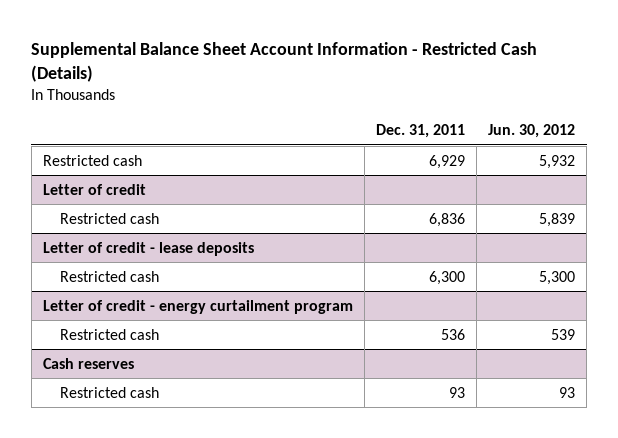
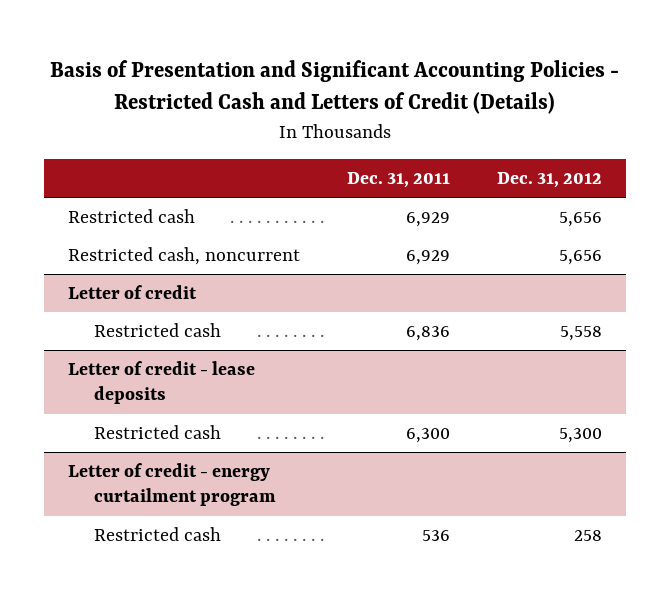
[31,42,538,83] Supplemental Balance Sheet Account Information - Restricted Cash (Details) -> [50,59,620,115] Basis of Presentation and Significant Accounting Policies - Restricted Cash and Letters of Credit (Details)
[488,124,576,139] Jun. 30, 2012 -> none
none -> [497,171,603,188] Dec. 31, 2012
none -> [67,247,300,266] Restricted cash, noncurrent
[42,357,134,369] Cash reserves -> none
[59,386,159,398] Restricted cash -> none

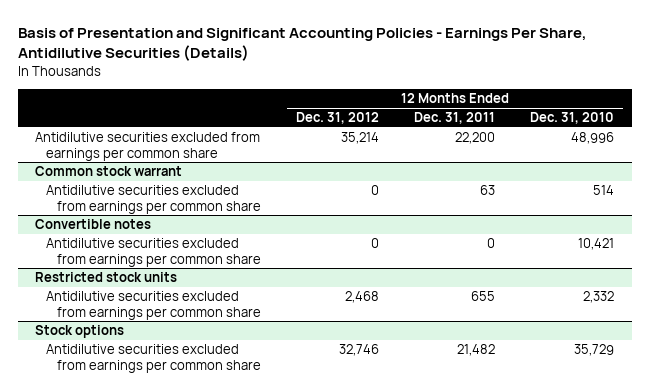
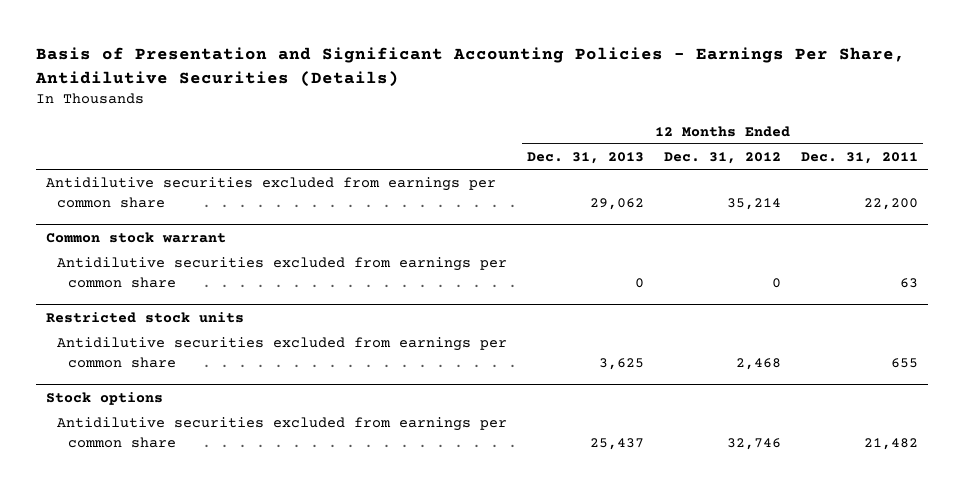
[530,112,615,125] Dec. 31, 2010 -> none
none -> [527,152,645,165] Dec. 31, 2013
[35,219,152,230] Convertible notes -> none
[46,238,261,267] Antidilutive securities excluded from earnings per common share -> none

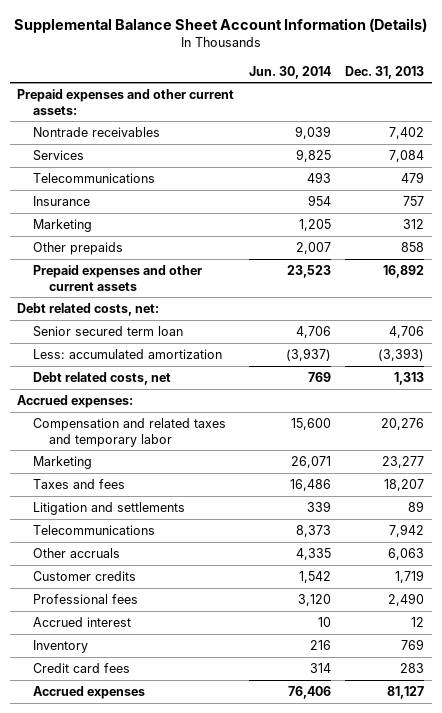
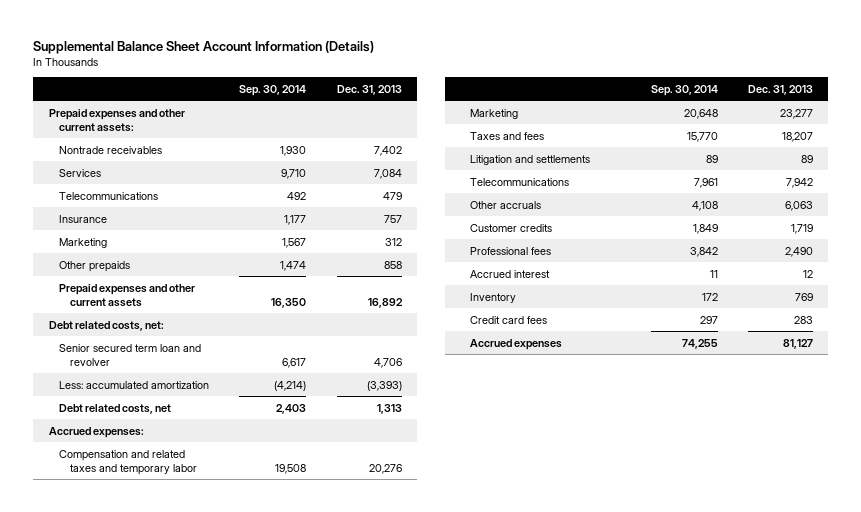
[248,65,331,79] Jun. 30, 2014 -> none
none -> [239,84,307,96] Sep. 30, 2014
[33,325,184,337] Senior secured term loan -> [59,343,202,366] Senior secured term loan and revolver

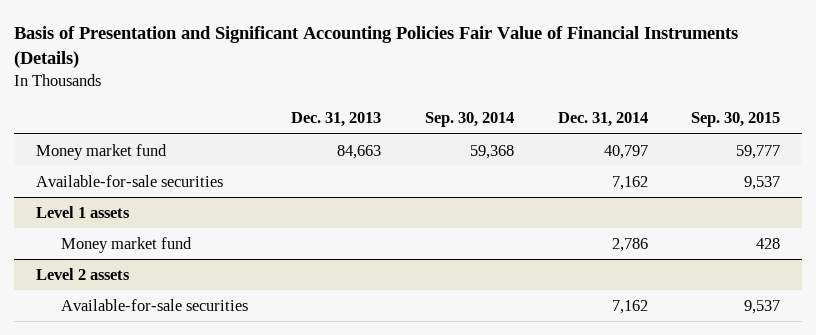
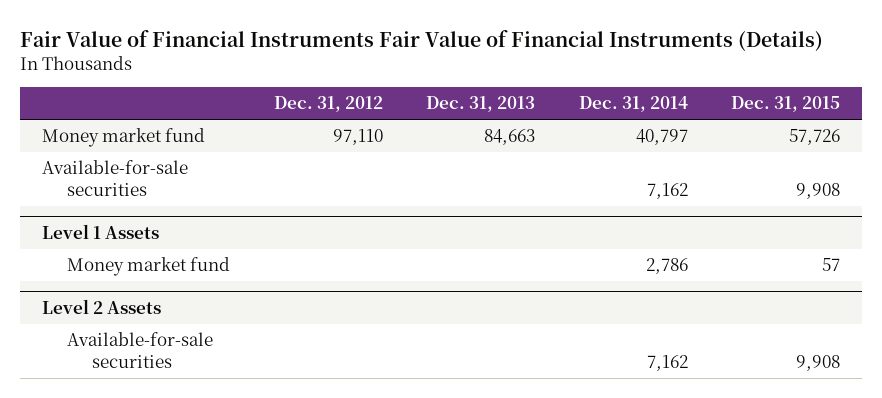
[13,25,738,69] Basis of Presentation and Significant Accounting Policies Fair Value of Financial Instruments (Details) -> [20,29,824,51] Fair Value of Financial Instruments Fair Value of Financial Instruments (Details)
[424,112,514,128] Sep. 30, 2014 -> none
[691,112,781,128] Sep. 30, 2015 -> none
none -> [273,96,383,113] Dec. 31, 2012
none -> [730,96,840,113] Dec. 31, 2015
[35,205,130,218] Level 1 assets -> [41,224,159,240] Level 1 Assets
[35,267,130,280] Level 2 assets -> [41,299,161,315] Level 2 Assets

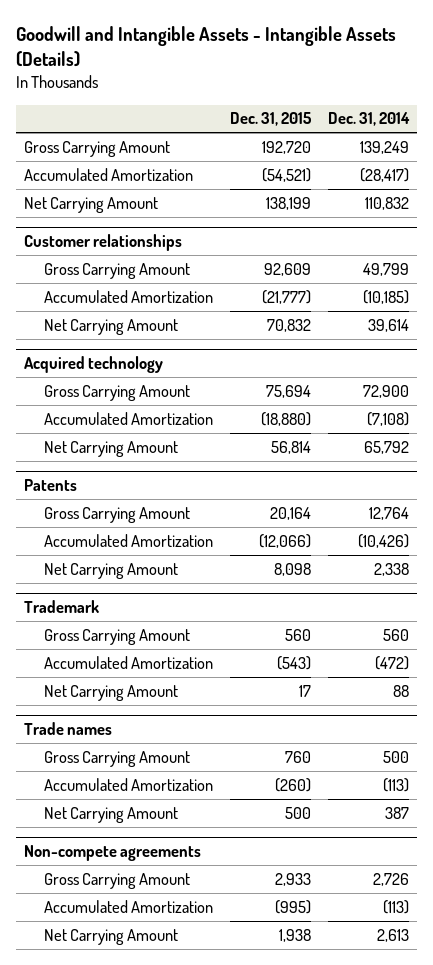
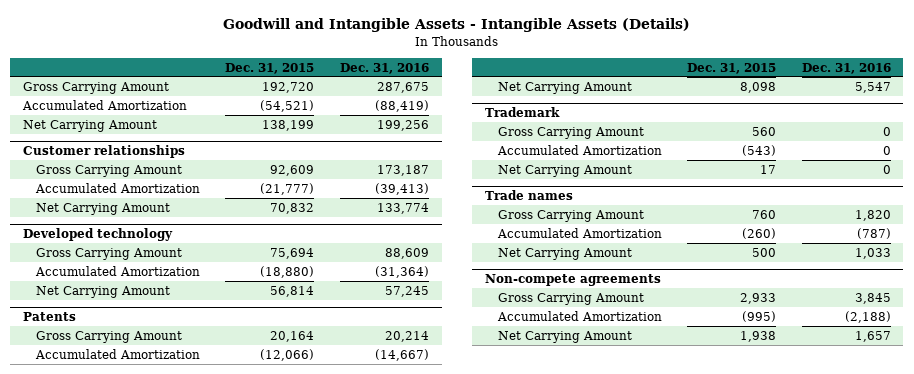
[327,112,410,127] Dec. 31, 2014 -> none
none -> [339,62,429,74] Dec. 31, 2016
[24,356,164,374] Acquired technology -> [23,228,174,242] Developed technology

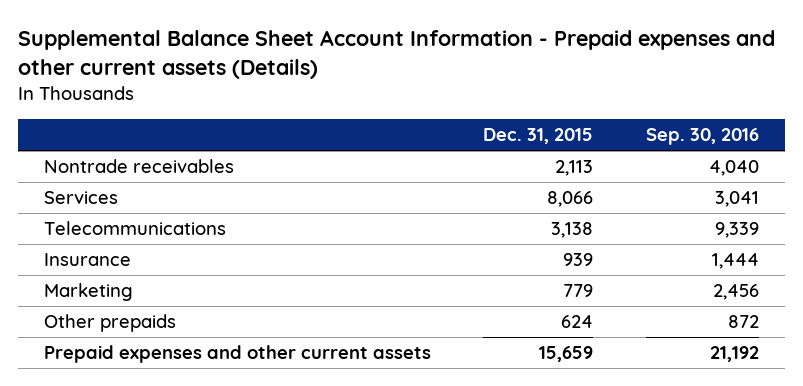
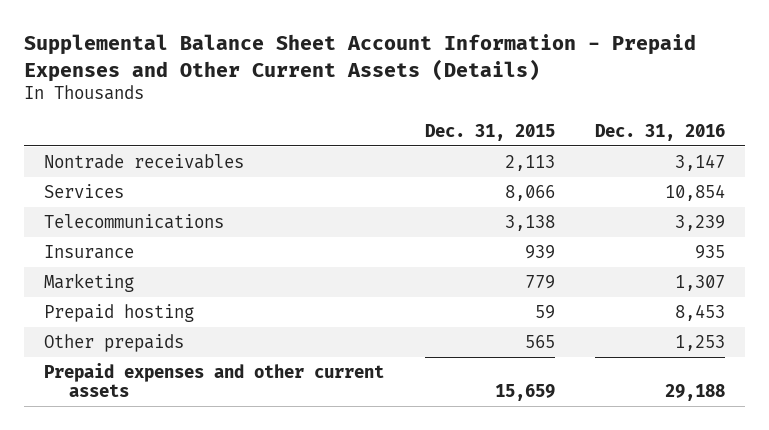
[17,30,775,80] Supplemental Balance Sheet Account Information - Prepaid expenses and other current assets (Details) -> [24,34,697,82] Supplemental Balance Sheet Account Information - Prepaid Expenses and Other Current Assets (Details)
[645,128,759,146] Sep. 30, 2016 -> none
none -> [594,123,725,141] Dec. 31, 2016
none -> [44,303,195,322] Prepaid hosting
[561,315,594,329] 624 -> [524,334,555,348] 565

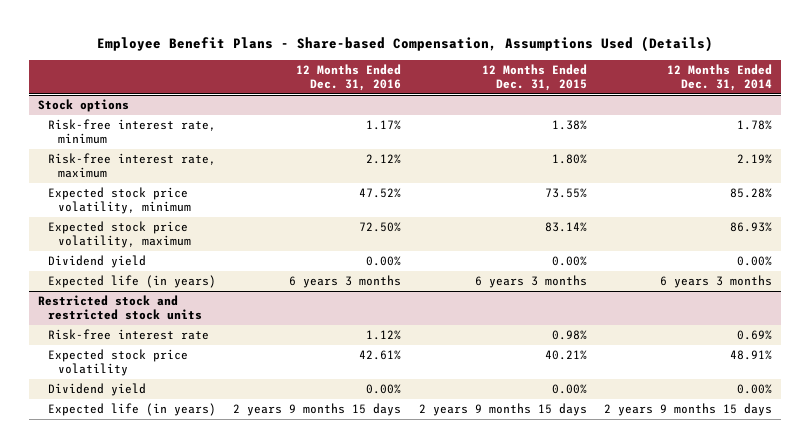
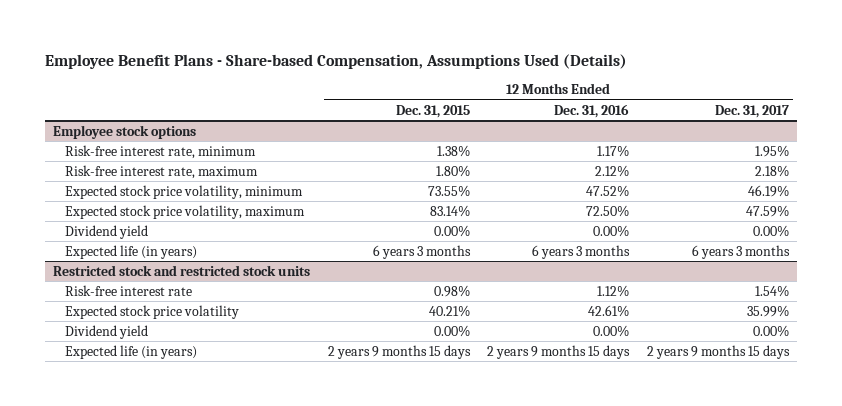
[667,63,773,92] 12 Months Ended Dec. 31, 2014 -> none
none -> [714,104,789,118] Dec. 31, 2017
[38,99,130,113] Stock options -> [53,124,197,139] Employee stock options

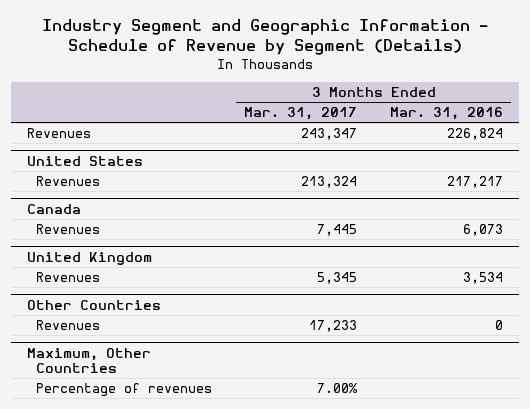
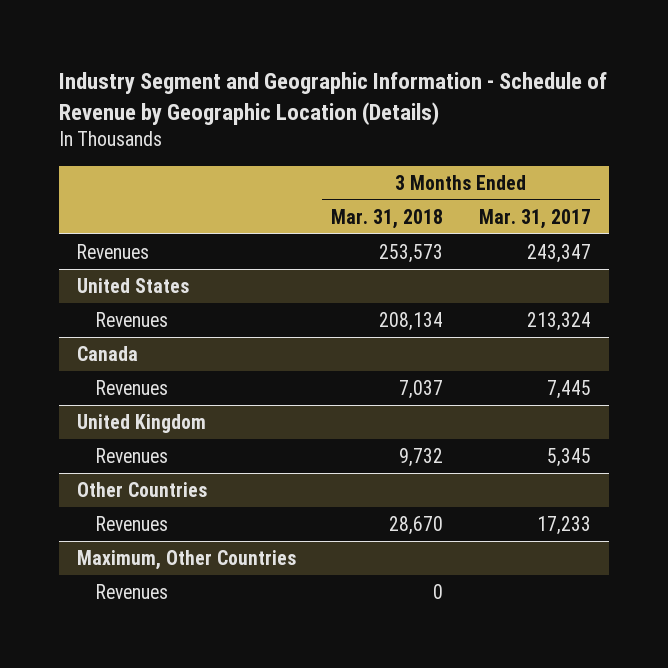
[41,19,488,56] Industry Segment and Geographic Information - Schedule of Revenue by Segment (Details) -> [58,72,607,125] Industry Segment and Geographic Information - Schedule of Revenue by Geographic Location (Details)
[389,107,503,121] Mar. 31, 2016 -> none
none -> [331,208,444,229] Mar. 31, 2018
[36,383,213,398] Percentage of revenues -> none
none -> [95,583,168,599] Revenues

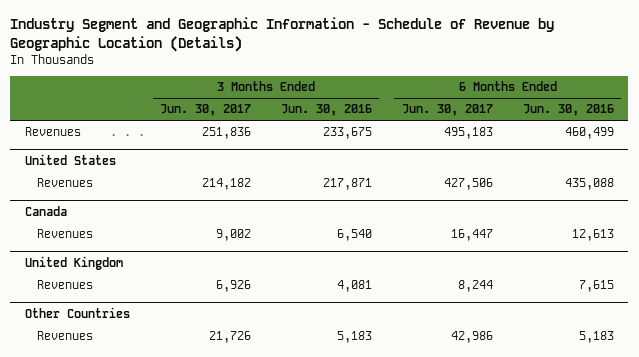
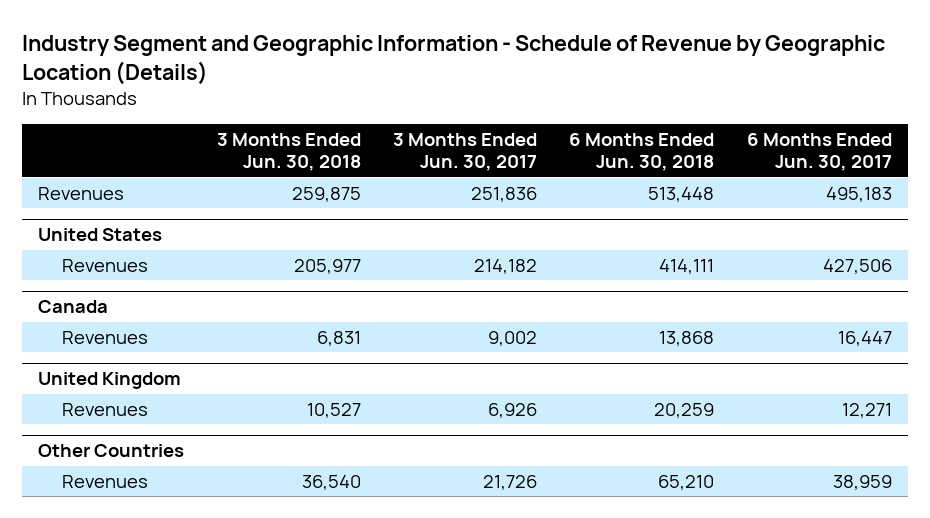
[280,104,372,117] Jun. 30, 2016 -> none
[522,104,614,117] Jun. 30, 2016 -> none
none -> [216,132,361,172] 3 Months Ended Jun. 30, 2018
none -> [569,132,715,172] 6 Months Ended Jun. 30, 2018
[457,280,493,293] 8,244 -> [841,402,892,418] 12,271
[450,331,493,344] 42,986 -> [832,474,892,490] 38,959

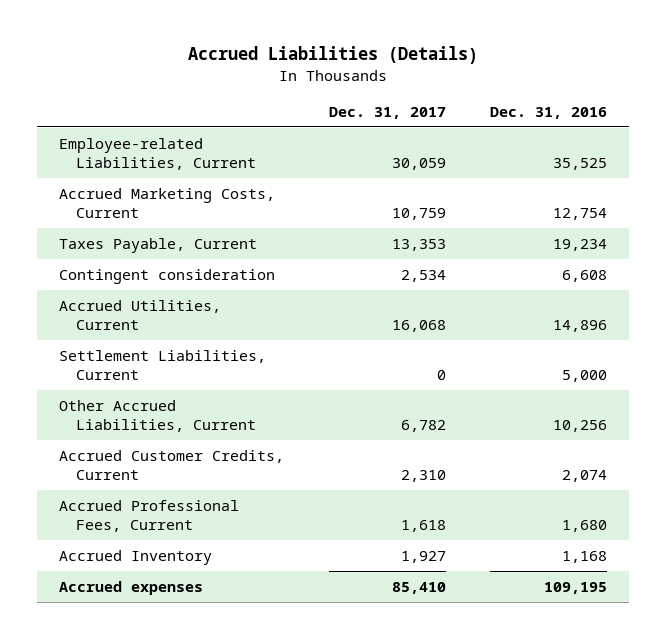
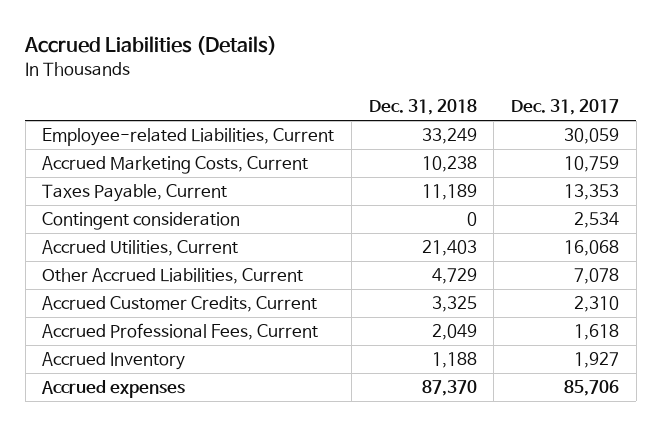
[489,106,607,119] Dec. 31, 2016 -> none
none -> [368,99,477,116] Dec. 31, 2018
[59,349,267,381] Settlement Liabilities, Current -> none
[400,420,446,433] 6,782 -> [573,268,619,285] 7,078
[391,581,446,594] 85,410 -> [563,380,619,397] 85,706

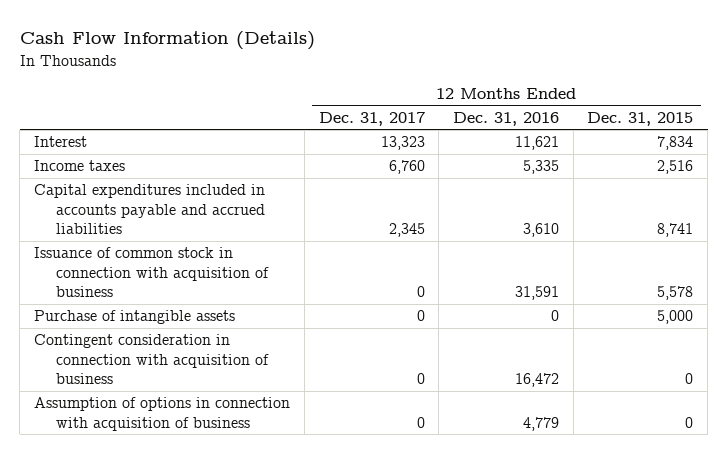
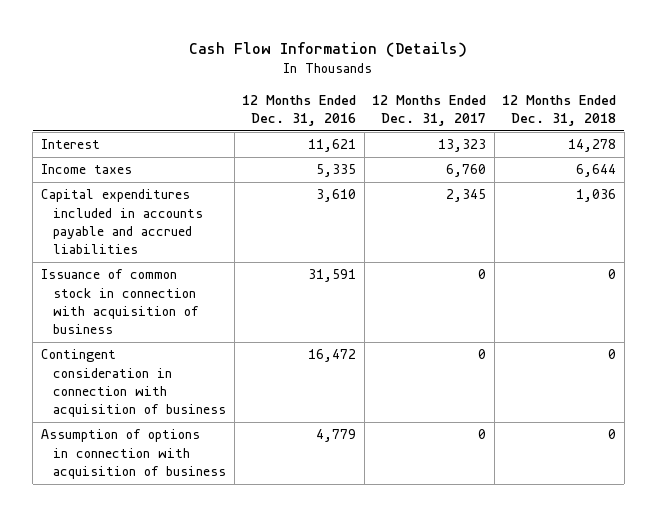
[587,111,694,126] Dec. 31, 2015 -> none
none -> [502,94,617,127] 12 Months Ended Dec. 31, 2018
[34,310,236,325] Purchase of intangible assets -> none

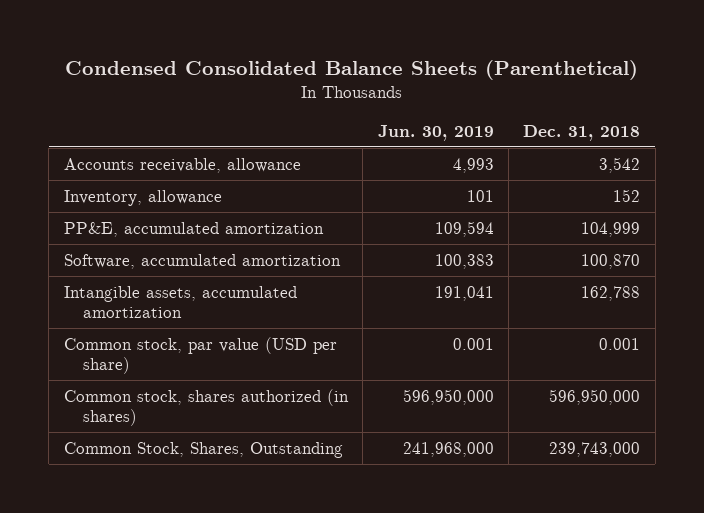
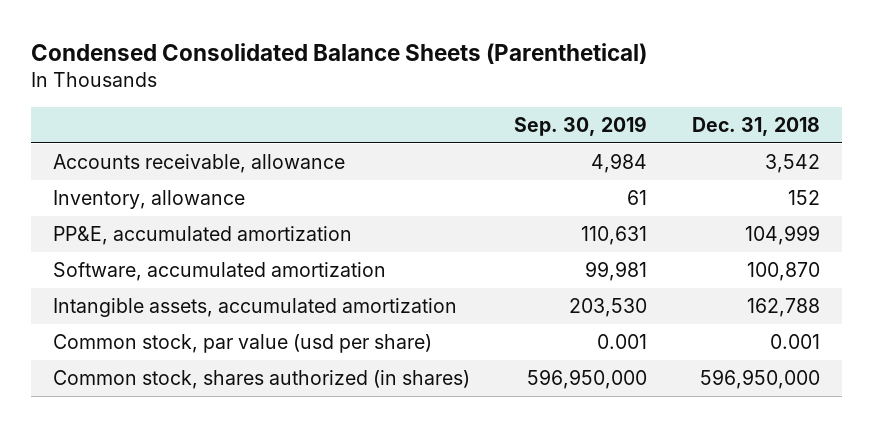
[377,124,494,141] Jun. 30, 2019 -> none
none -> [514,115,648,136] Sep. 30, 2019
[63,336,337,374] Common stock, par value (USD per share) -> [52,334,432,354] Common stock, par value (usd per share)
[63,441,343,458] Common Stock, Shares, Outstanding -> none

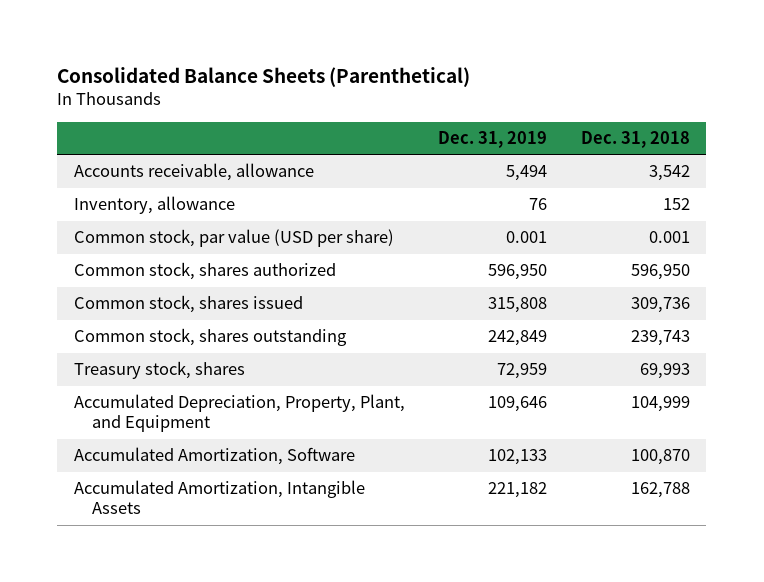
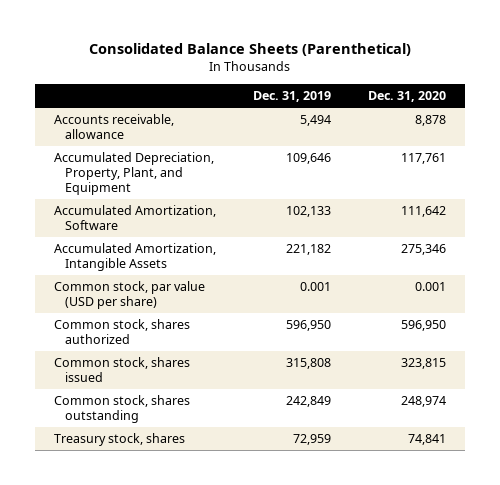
[580,131,690,149] Dec. 31, 2018 -> none
none -> [368,91,447,103] Dec. 31, 2020
[73,196,235,215] Inventory, allowance -> none
[73,394,405,433] Accumulated Depreciation, Property, Plant, and Equipment -> [53,152,214,196] Accumulated Depreciation, Property, Plant, and Equipment
[73,447,355,466] Accumulated Amortization, Software -> [53,205,216,231] Accumulated Amortization, Software
[73,480,365,515] Accumulated Amortization, Intangible Assets -> [53,243,216,272] Accumulated Amortization, Intangible Assets

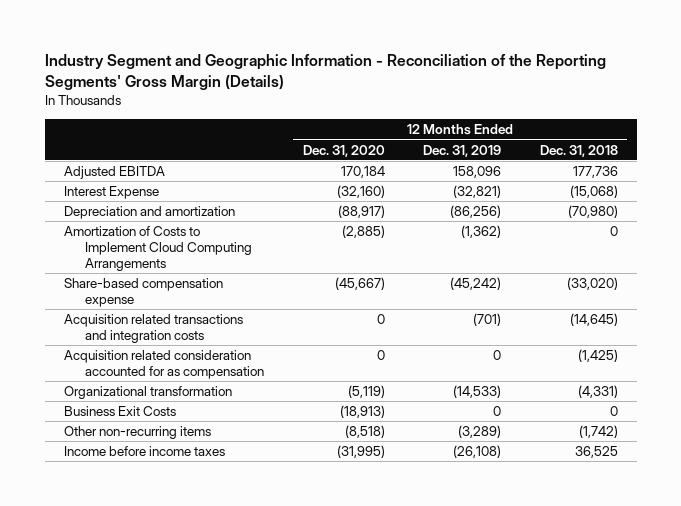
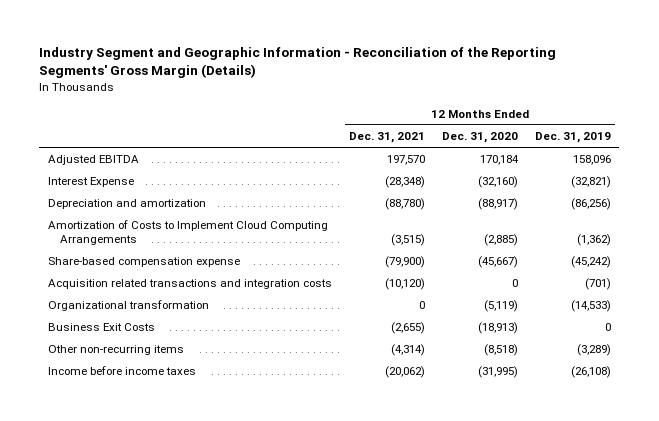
[539,144,618,157] Dec. 31, 2018 -> none
none -> [348,132,425,144] Dec. 31, 2021
[63,350,265,380] Acquisition related consideration accounted for as compensation -> none

